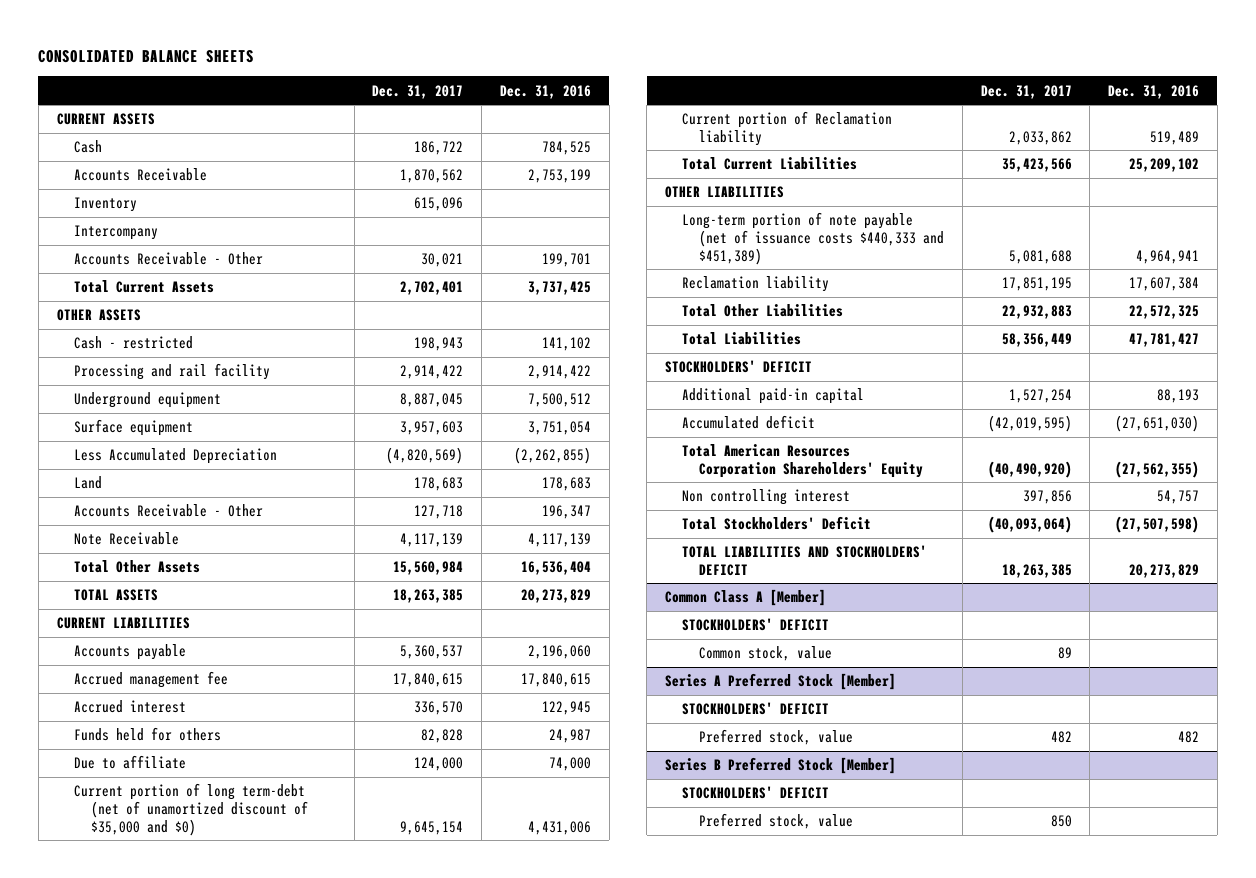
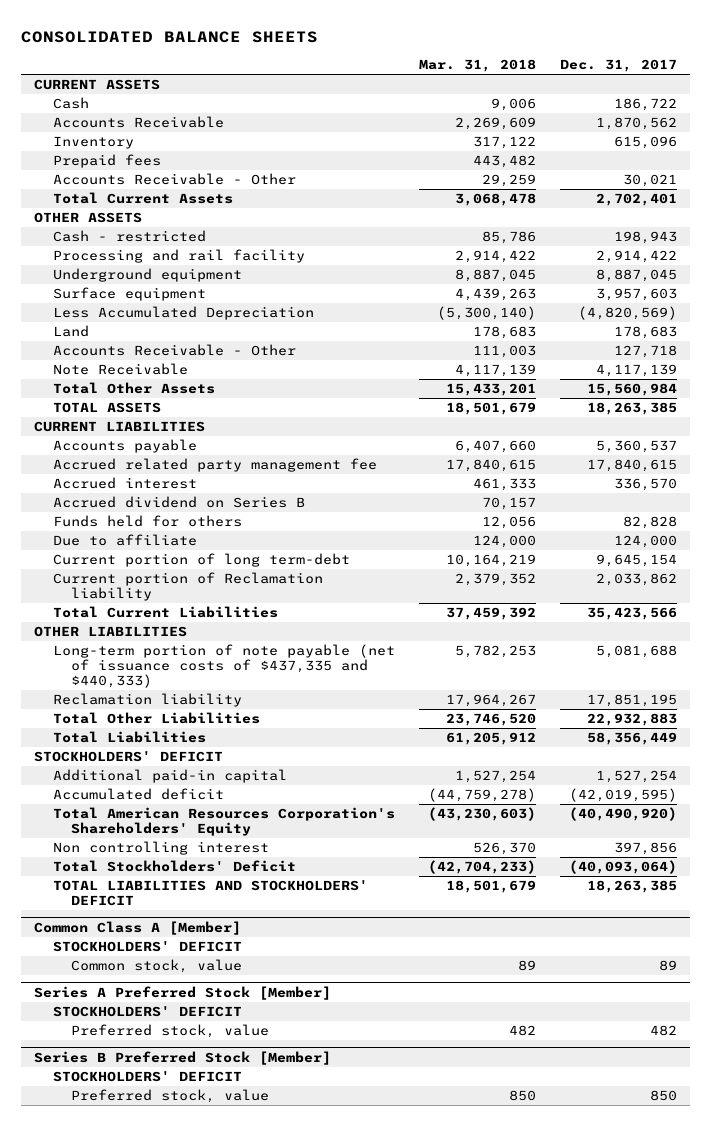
[499,84,591,99] Dec. 31, 2016 -> none
none -> [419,59,537,73] Mar. 31, 2018
[73,225,158,241] Intercompany -> none
none -> [52,154,161,169] Prepaid fees
[73,671,228,689] Accrued management fee -> [52,458,377,473] Accrued related party management fee
none -> [52,496,305,509] Accrued dividend on Series B
[73,783,308,836] Current portion of long term-debt (net of unamortized discount of $35,000 and $0) -> [52,553,350,568] Current portion of long term-debt
[681,212,945,265] Long-term portion of note payable (net of issuance costs $440,333 and $451,389) -> [52,644,395,689] Long-term portion of note payable (net of issuance costs of $437,335 and $440,333)
[681,444,924,478] Total American Resources Corporation Shareholders' Equity -> [52,807,395,837] Total American Resources Corporation's Shareholders' Equity

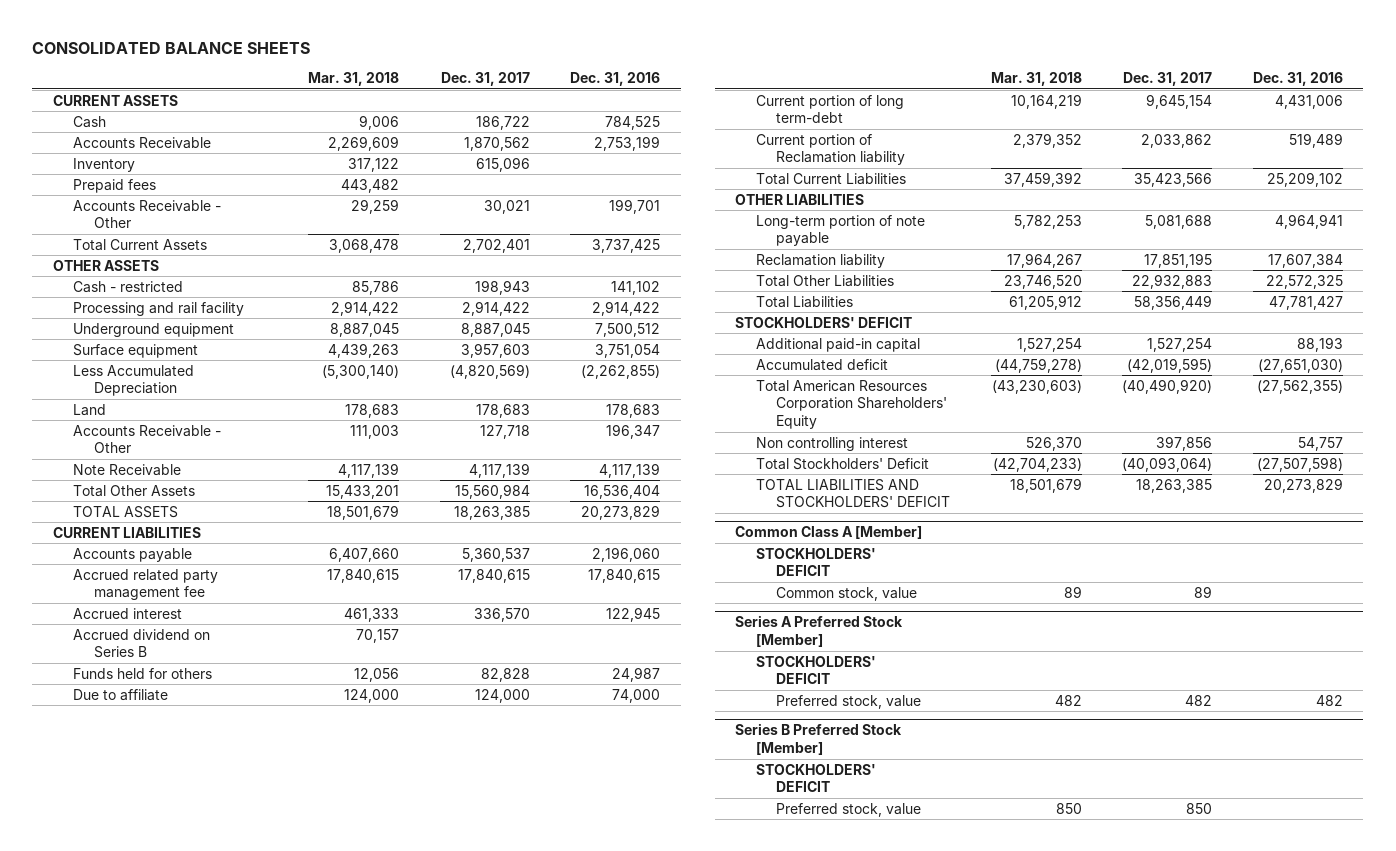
none -> [570,72,661,87] Dec. 31, 2016
[52,644,395,689] Long-term portion of note payable (net of issuance costs of $437,335 and $440,333) -> [755,214,925,247] Long-term portion of note payable
[52,807,395,837] Total American Resources Corporation's Shareholders' Equity -> [755,379,948,430] Total American Resources Corporation Shareholders' Equity

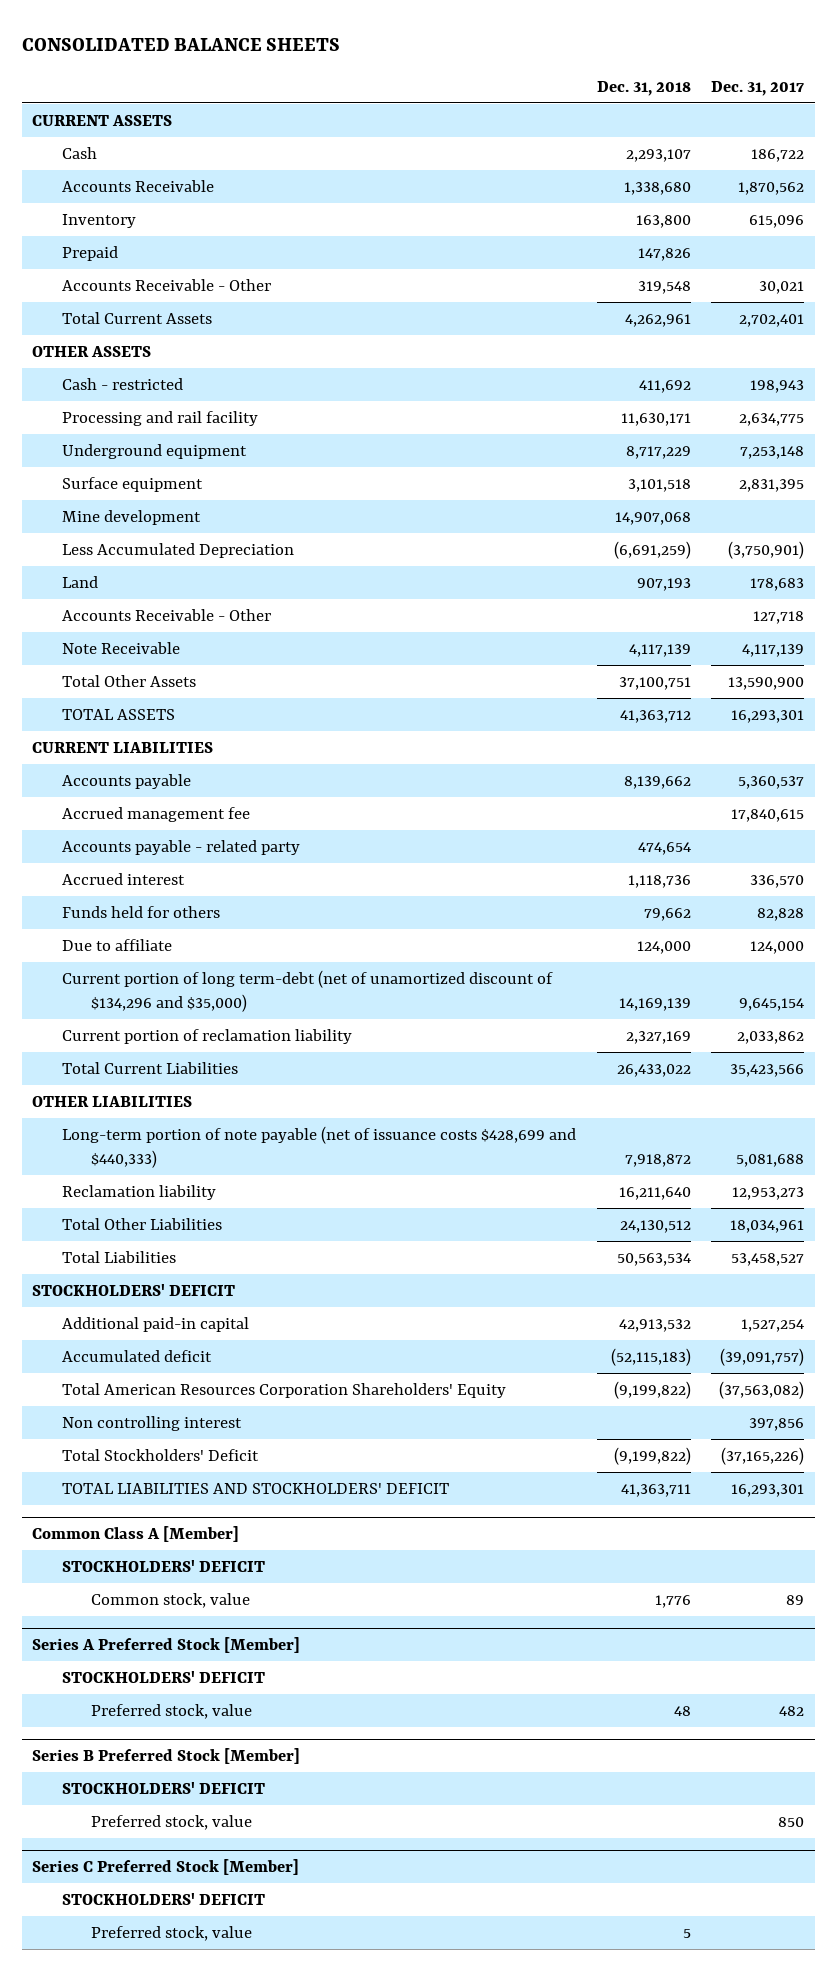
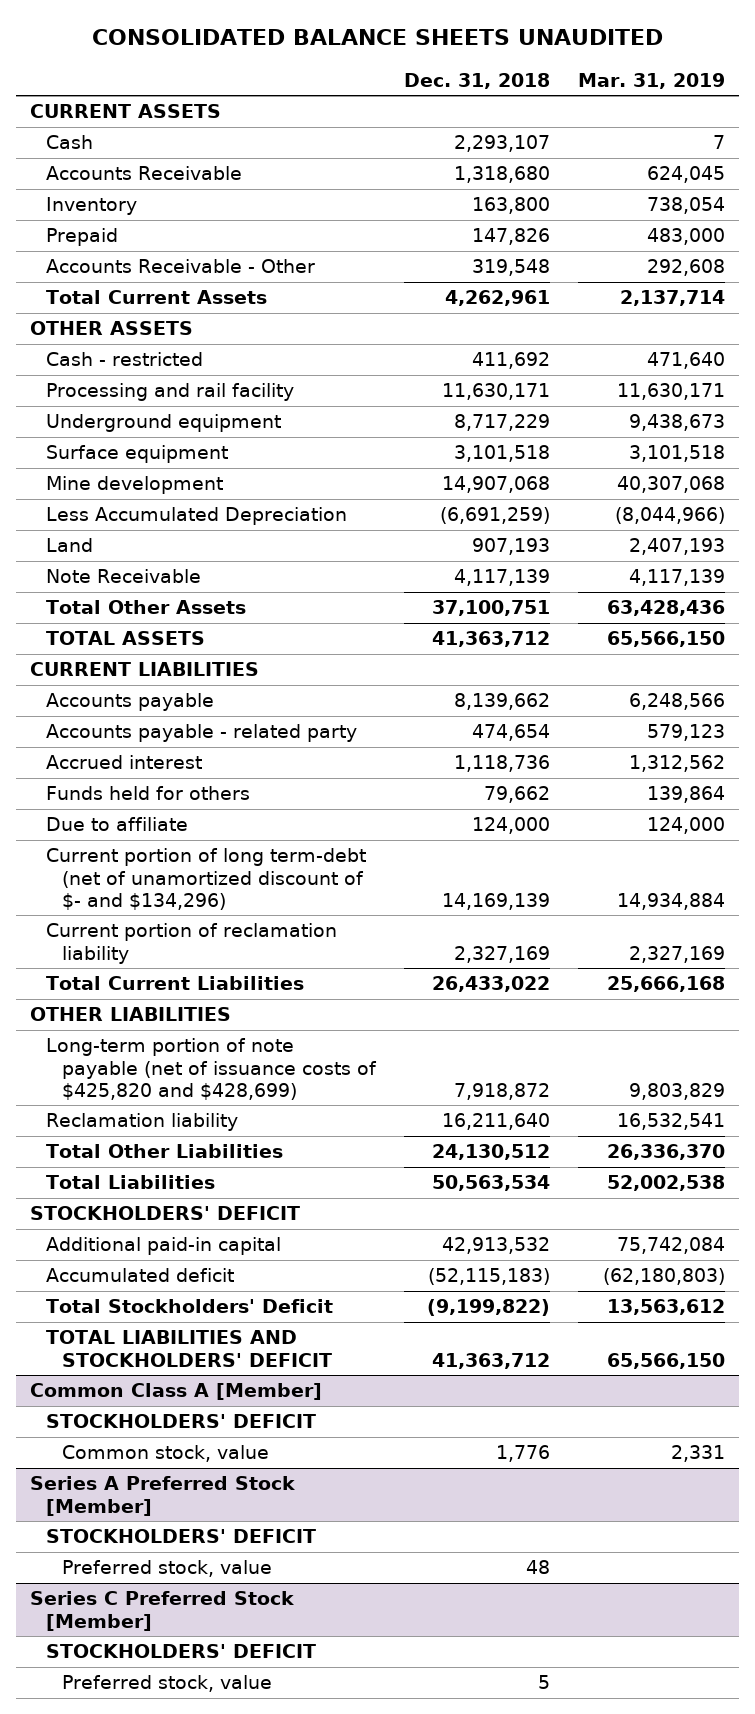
[21,38,340,52] CONSOLIDATED BALANCE SHEETS -> [92,29,664,46] CONSOLIDATED BALANCE SHEETS UNAUDITED
[711,80,805,96] Dec. 31, 2017 -> none
none -> [577,72,725,89] Mar. 31, 2019
[623,181,691,195] 1,338,680 -> [453,166,550,184] 1,318,680
[61,608,271,621] Accounts Receivable - Other -> none
[61,806,250,822] Accrued management fee -> none
[61,969,553,1012] Current portion of long term-debt (net of unamortized discount of $134,296 and $35,000) -> [45,848,366,910] Current portion of long term-debt (net of unamortized discount of $- and $134,296)
[61,1125,576,1168] Long-term portion of note payable (net of issuance costs $428,699 and $440,333) -> [45,1038,377,1100] Long-term portion of note payable (net of issuance costs of $425,820 and $428,699)
[61,1382,506,1398] Total American Resources Corporation Shareholders' Equity -> none
[61,1415,242,1431] Non controlling interest -> none
[620,1483,691,1497] 41,363,711 -> [431,1352,550,1369] 41,363,712
[32,1747,301,1764] Series B Preferred Stock [Member] -> none
[61,1781,265,1794] STOCKHOLDERS' DEFICIT -> none
[91,1814,253,1830] Preferred stock, value -> none

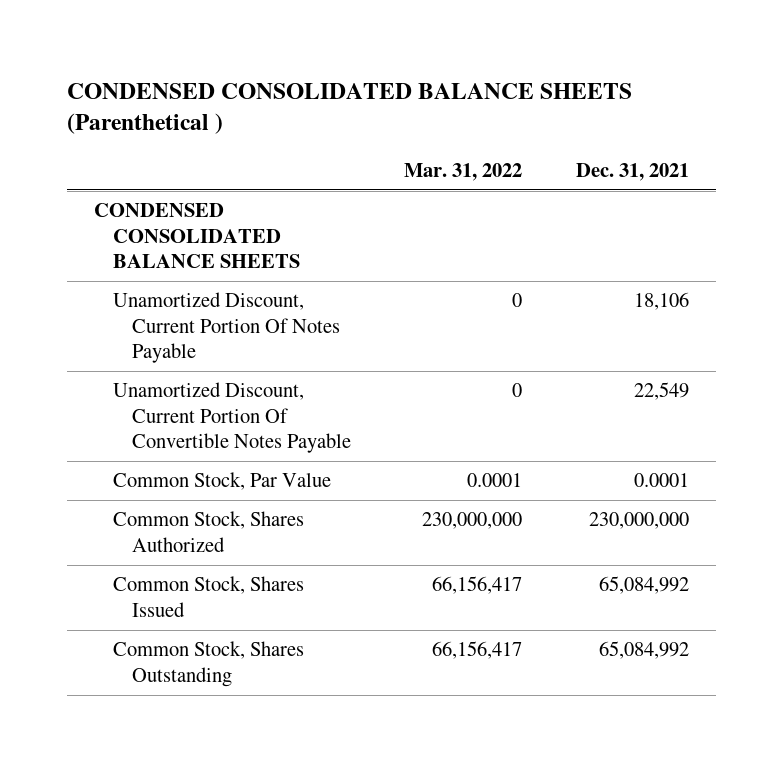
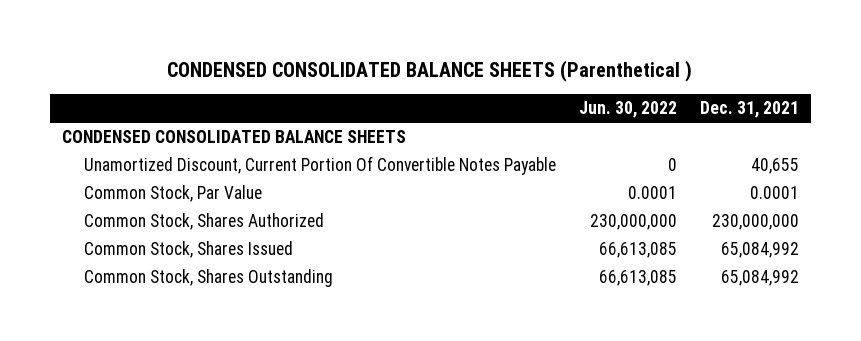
[404,162,523,181] Mar. 31, 2022 -> none
none -> [578,101,677,119] Jun. 30, 2022
[112,292,340,364] Unamortized Discount, Current Portion Of Notes Payable -> none
[633,382,689,401] 22,549 -> [751,158,800,175] 40,655

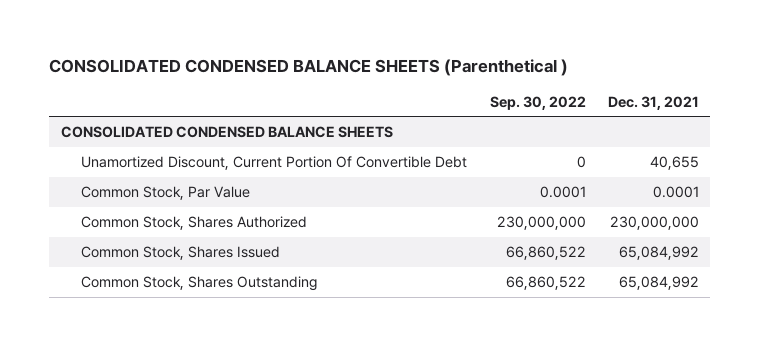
[167,59,693,82] CONDENSED CONSOLIDATED BALANCE SHEETS (Parenthetical ) -> [49,59,569,77] CONSOLIDATED CONDENSED BALANCE SHEETS (Parenthetical )
[578,101,677,119] Jun. 30, 2022 -> none
none -> [489,95,586,110] Sep. 30, 2022
[61,130,406,144] CONDENSED CONSOLIDATED BALANCE SHEETS -> [60,126,393,139] CONSOLIDATED CONDENSED BALANCE SHEETS
[83,156,556,176] Unamortized Discount, Current Portion Of Convertible Notes Payable -> [81,156,468,171] Unamortized Discount, Current Portion Of Convertible Debt

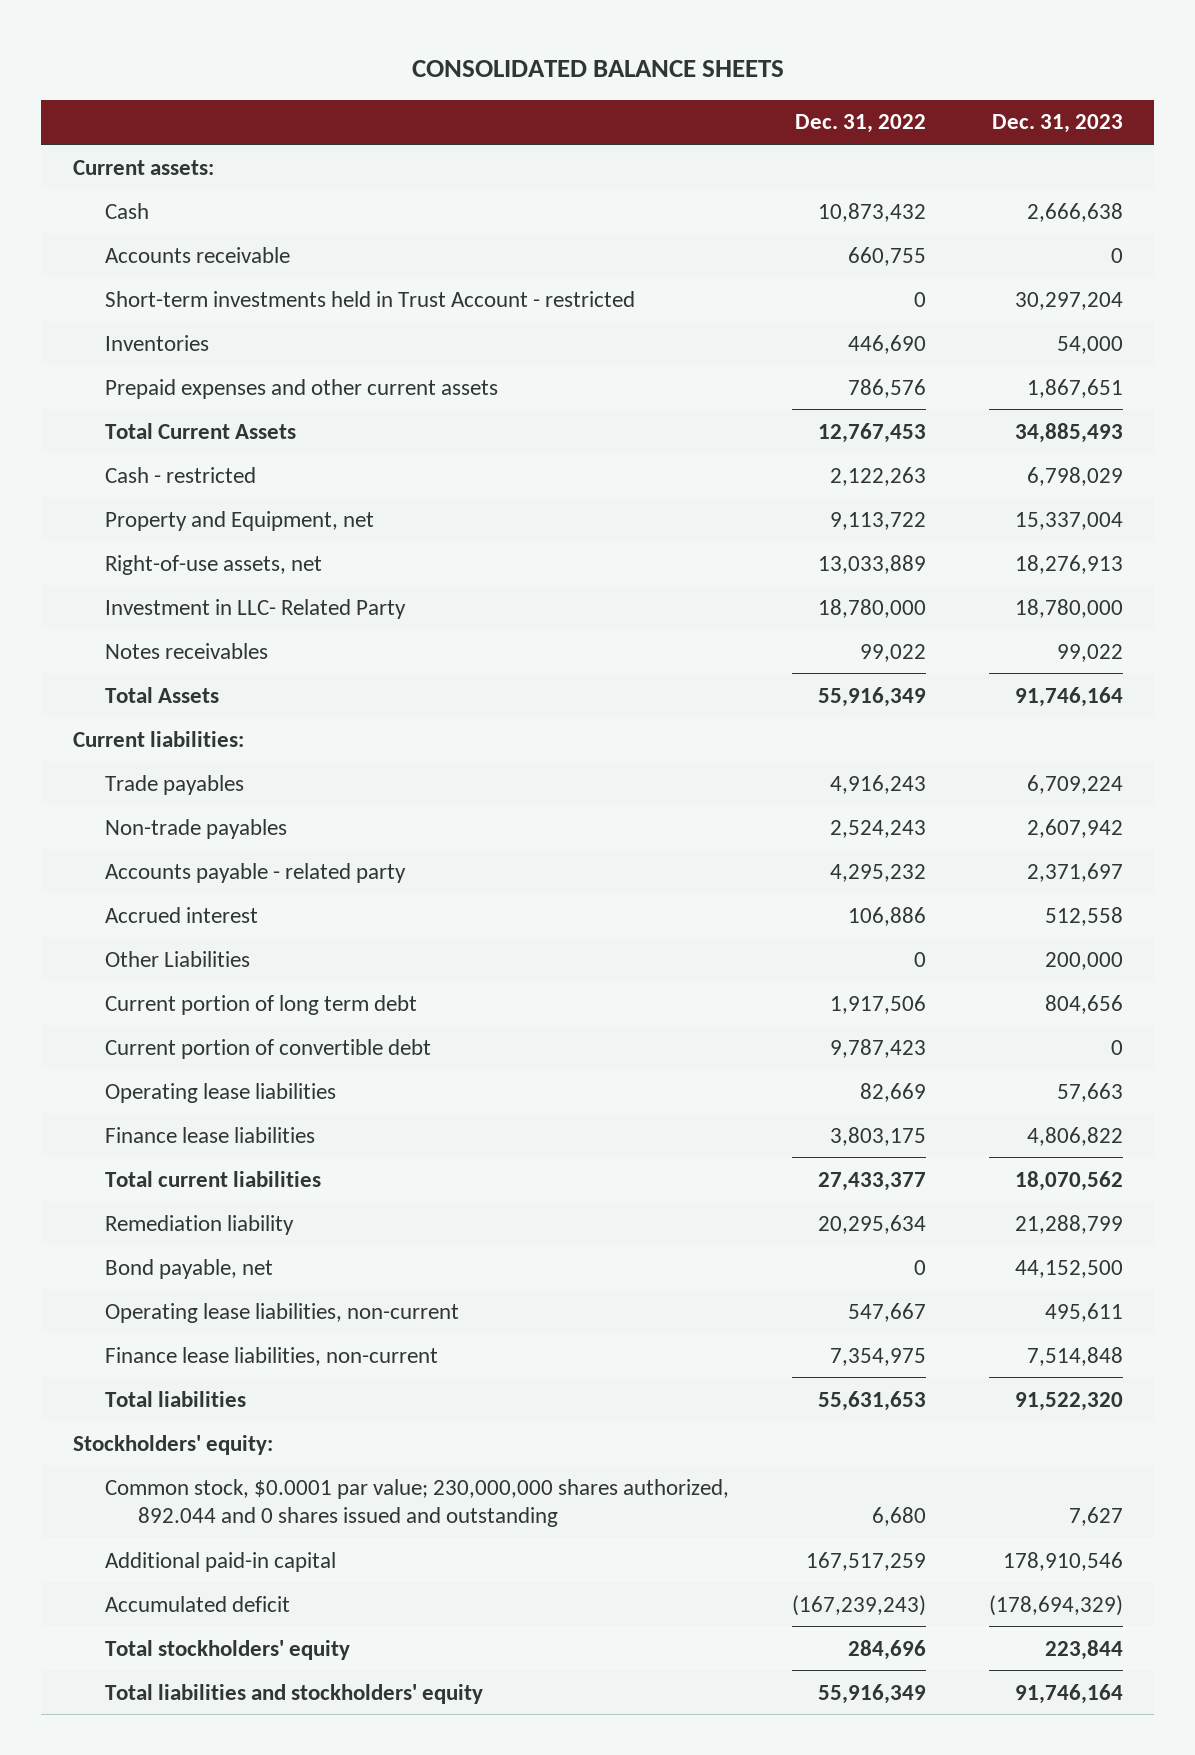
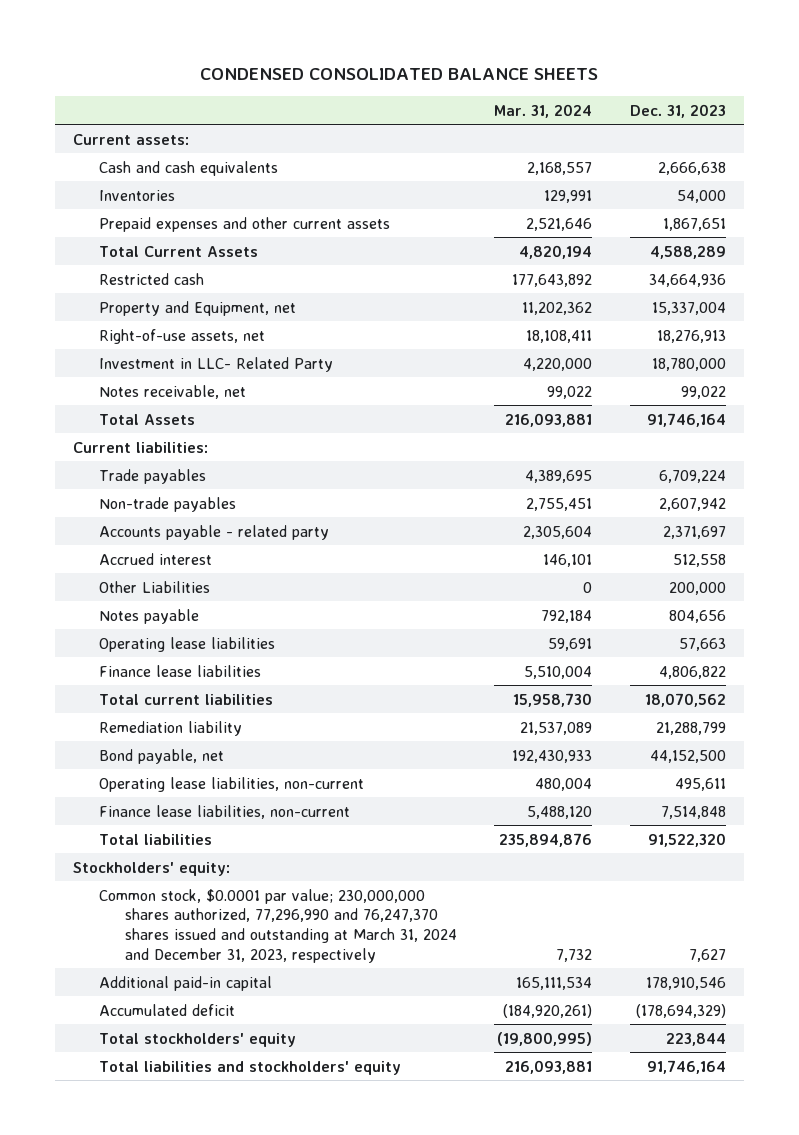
[411,59,784,77] CONSOLIDATED BALANCE SHEETS -> [200,67,599,80] CONDENSED CONSOLIDATED BALANCE SHEETS
[794,114,926,134] Dec. 31, 2022 -> none
none -> [494,103,593,118] Mar. 31, 2024
[105,246,291,263] Accounts receivable -> none
[105,290,636,307] Short-term investments held in Trust Account - restricted -> none
[105,202,150,219] Cash -> [99,160,279,176] Cash and cash equivalents
[1014,422,1123,443] 34,885,493 -> [649,245,726,259] 4,588,289
[105,466,257,483] Cash - restricted -> [99,272,205,285] Restricted cash
[1026,466,1123,486] 6,798,029 -> [648,273,726,287] 34,664,936
[105,642,269,659] Notes receivables -> [99,384,247,399] Notes receivable, net
[105,1038,432,1059] Current portion of convertible debt -> none
[105,994,418,1015] Current portion of long term debt -> [99,608,200,624] Notes payable
[105,1478,730,1527] Common stock, $0.0001 par value; 230,000,000 shares authorized, 892.044 and 0 shares issued and outstanding -> [99,888,458,963] Common stock, $0.0001 par value; 230,000,000 shares authorized, 77,296,990 and 76,247,370 shares issued and outstanding at March 31, 2024 and December 31, 2023, respectively

